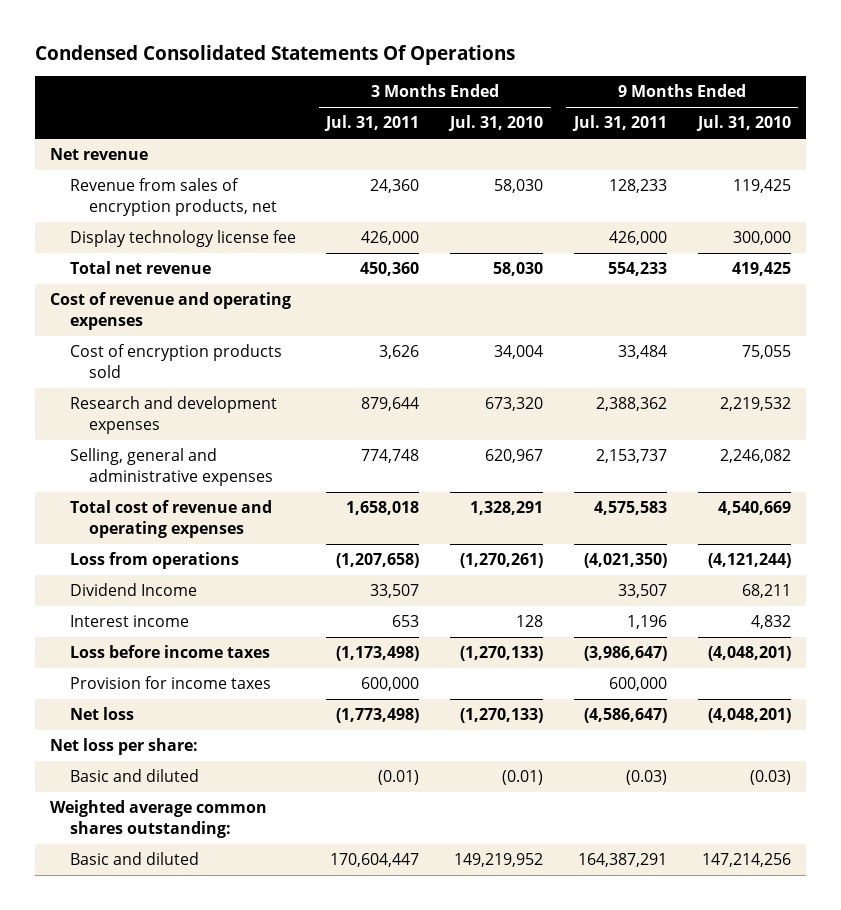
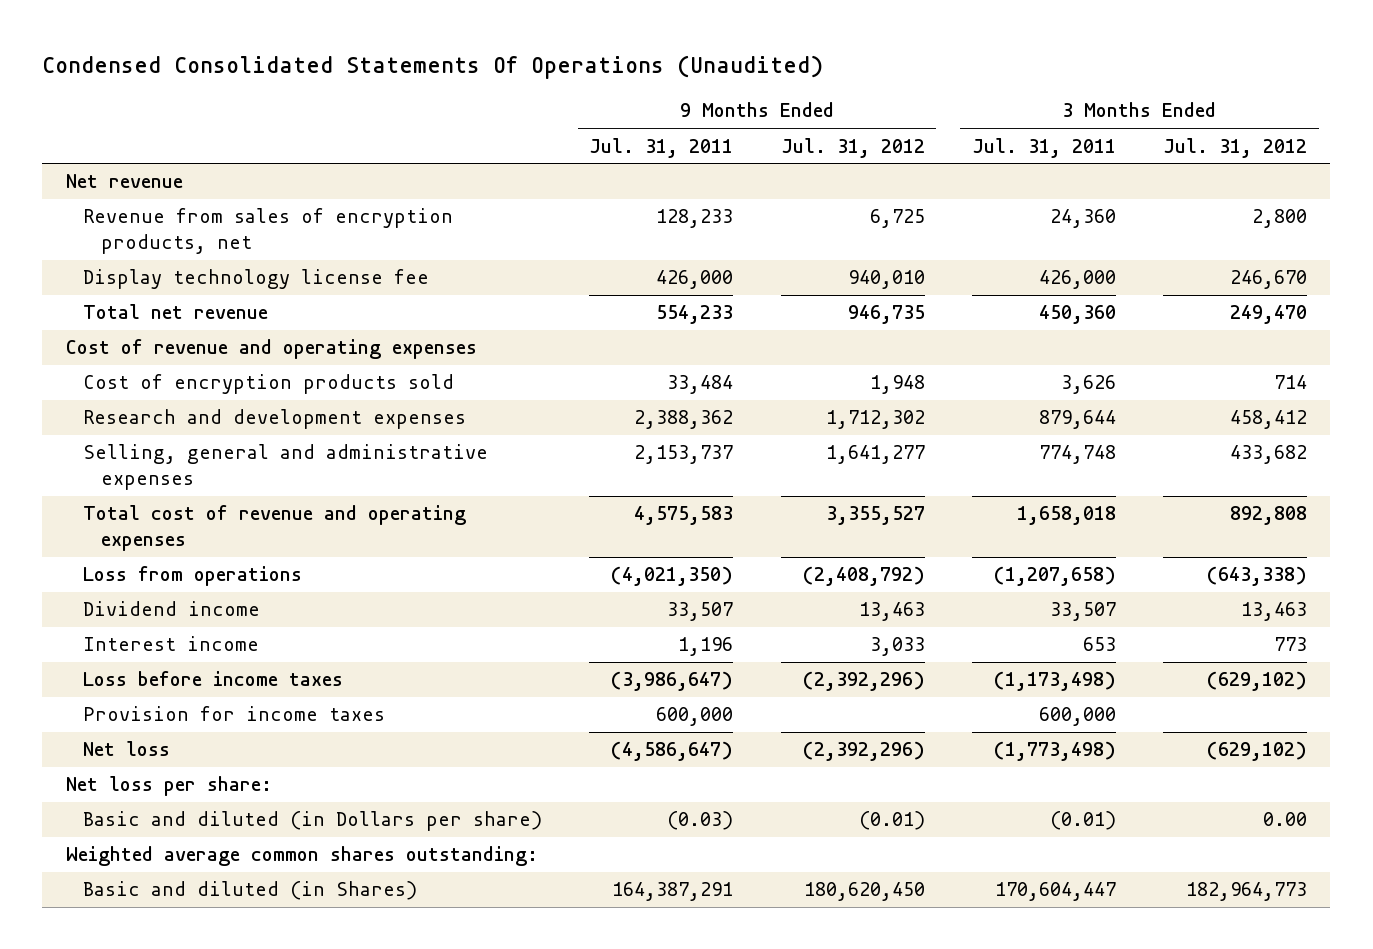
[34,44,515,65] Condensed Consolidated Statements Of Operations -> [42,55,824,80] Condensed Consolidated Statements Of Operations (Unaudited)
[448,115,544,132] Jul. 31, 2010 -> none
[695,115,791,132] Jul. 31, 2010 -> none
none -> [780,137,925,158] Jul. 31, 2012
none -> [1162,137,1307,158] Jul. 31, 2012
[69,583,197,597] Dividend Income -> [83,601,261,617] Dividend income
[69,769,199,783] Basic and diluted -> [83,811,543,832] Basic and diluted (in Dollars per share)
[69,852,199,866] Basic and diluted -> [83,881,418,901] Basic and diluted (in Shares)

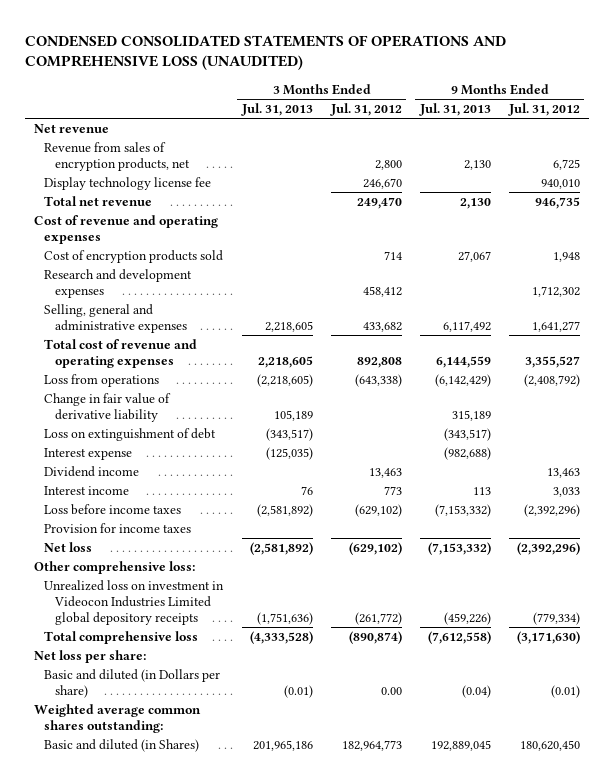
[42,55,824,80] Condensed Consolidated Statements Of Operations (Unaudited) -> [25,34,507,71] CONDENSED CONSOLIDATED STATEMENTS OF OPERATIONS AND COMPREHENSIVE LOSS (UNAUDITED)
[589,137,734,158] Jul. 31, 2011 -> none
[971,137,1116,158] Jul. 31, 2011 -> none
none -> [240,103,313,117] Jul. 31, 2013
none -> [418,103,491,117] Jul. 31, 2013
none -> [44,393,172,422] Change in fair value of derivative liability
none -> [44,428,217,442] Loss on extinguishment of debt
none -> [44,448,133,461] Interest expense
none -> [34,561,196,575] Other comprehensive loss:
none -> [44,580,225,625] Unrealized loss on investment in Videocon Industries Limited global depository receipts
none -> [44,631,199,645] Total comprehensive loss

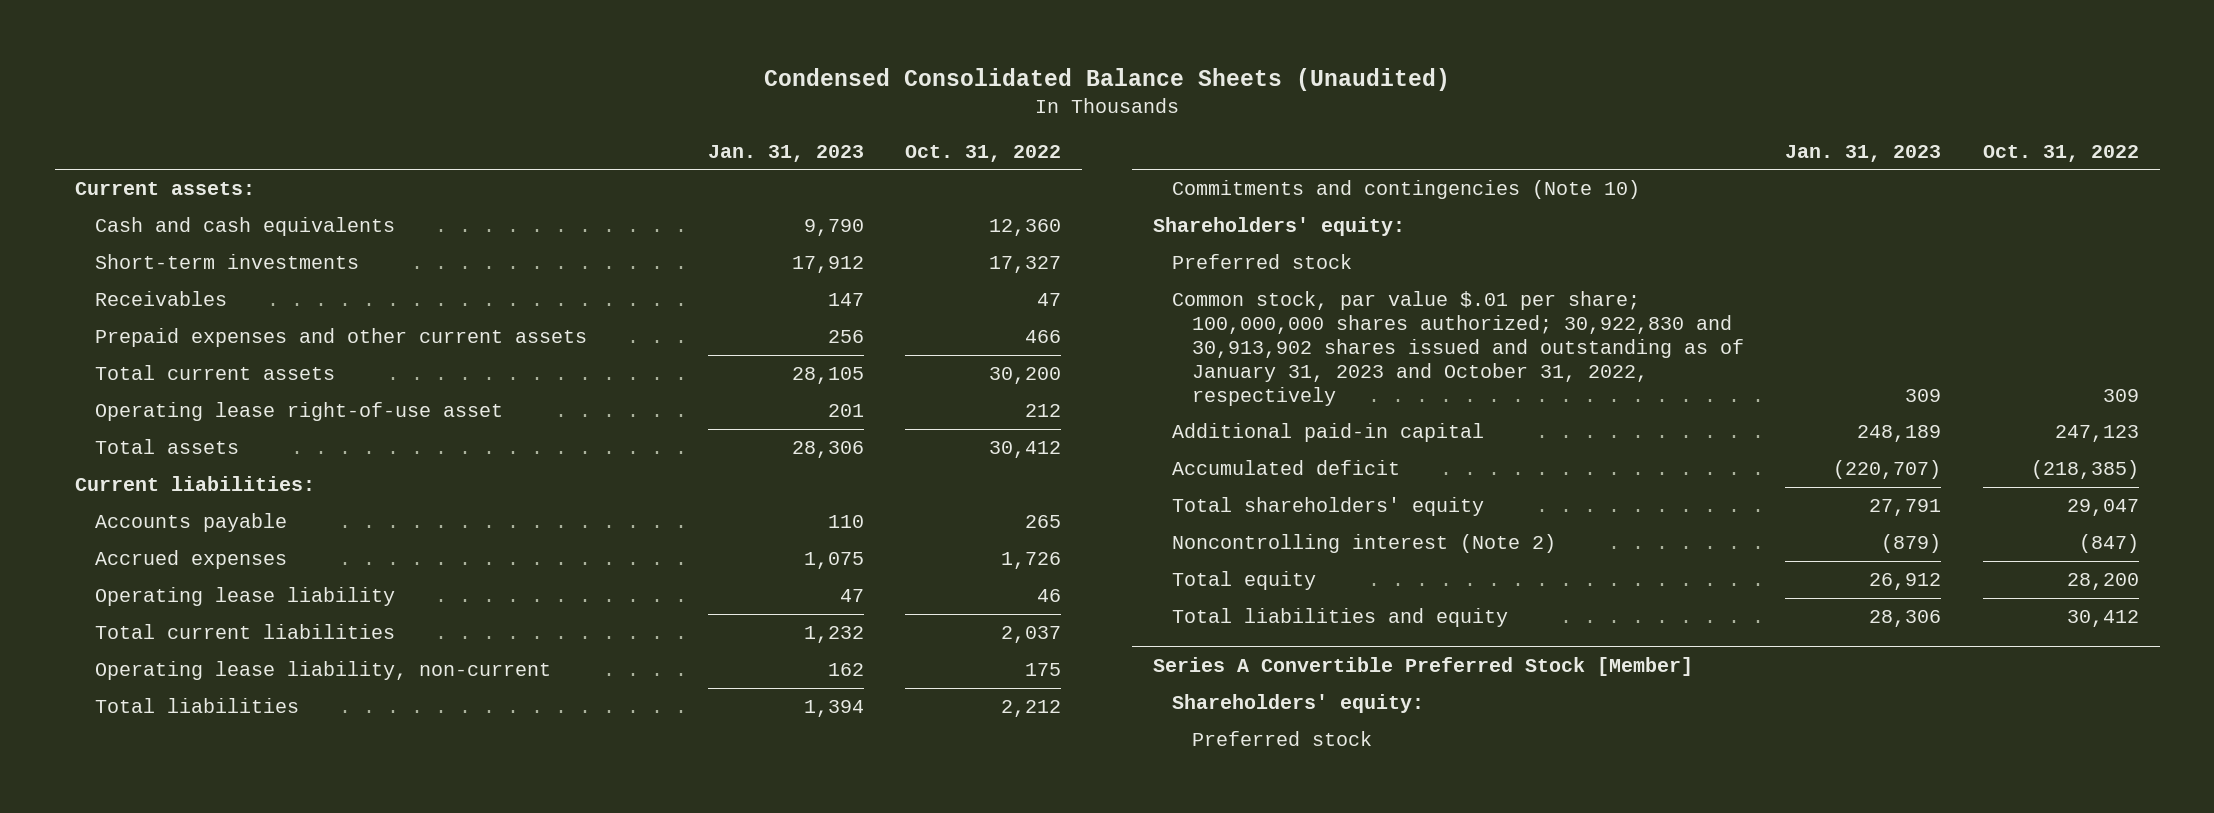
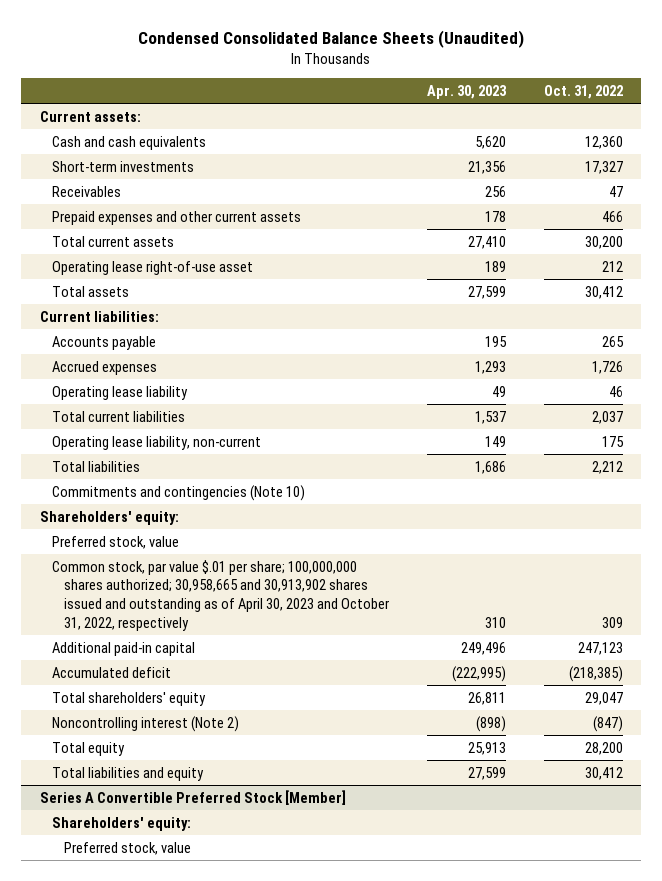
[707,144,864,162] Jan. 31, 2023 -> none
none -> [426,85,507,100] Apr. 30, 2023
[1172,253,1353,269] Preferred stock -> [52,535,180,549] Preferred stock, value
[1172,290,1744,406] Common stock, par value $.01 per share; 100,000,000 shares authorized; 30,922,830 and 30,913,902 shares issued and outstanding as of January 31, 2023 and October 31, 2022, respectively -> [52,559,390,631] Common stock, par value $.01 per share; 100,000,000 shares authorized; 30,958,665 and 30,913,902 shares issued and outstanding as of April 30, 2023 and October 31, 2022, respectively
[1191,730,1372,746] Preferred stock -> [64,841,192,855] Preferred stock, value

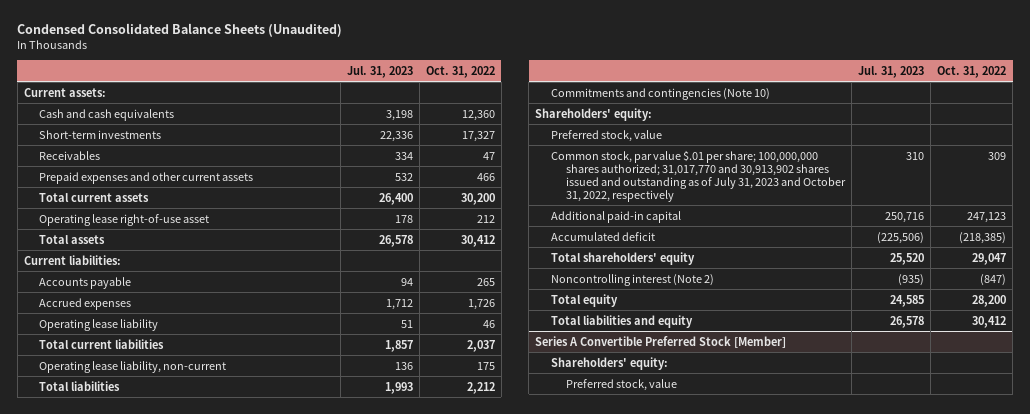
[426,85,507,100] Apr. 30, 2023 -> none
none -> [346,65,413,78] Jul. 31, 2023
[52,559,390,631] Common stock, par value $.01 per share; 100,000,000 shares authorized; 30,958,665 and 30,913,902 shares issued and outstanding as of April 30, 2023 and October 31, 2022, respectively -> [550,149,846,202] Common stock, par value $.01 per share; 100,000,000 shares authorized; 31,017,770 and 30,913,902 shares issued and outstanding as of July 31, 2023 and October 31, 2022, respectively

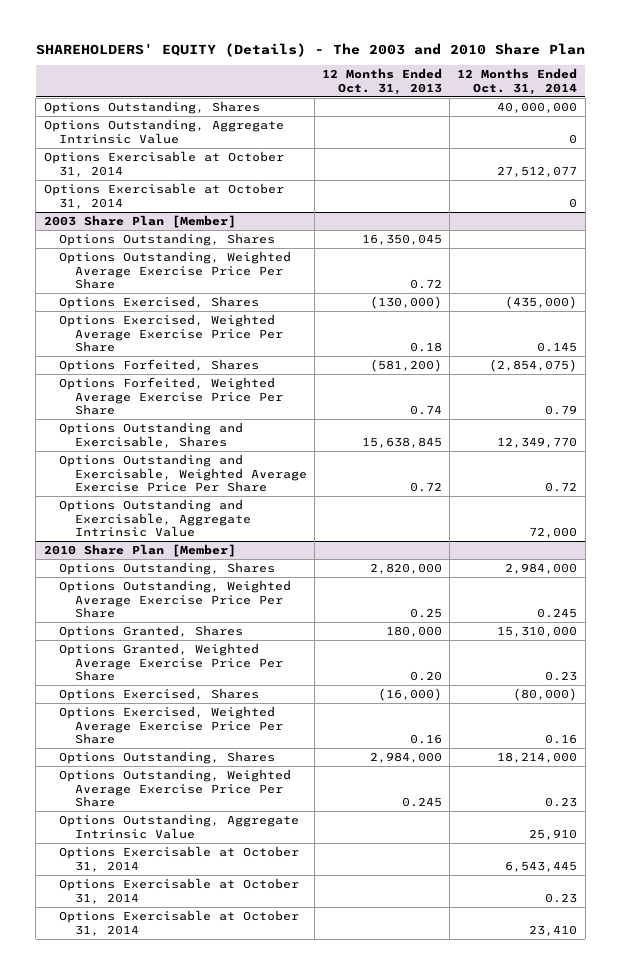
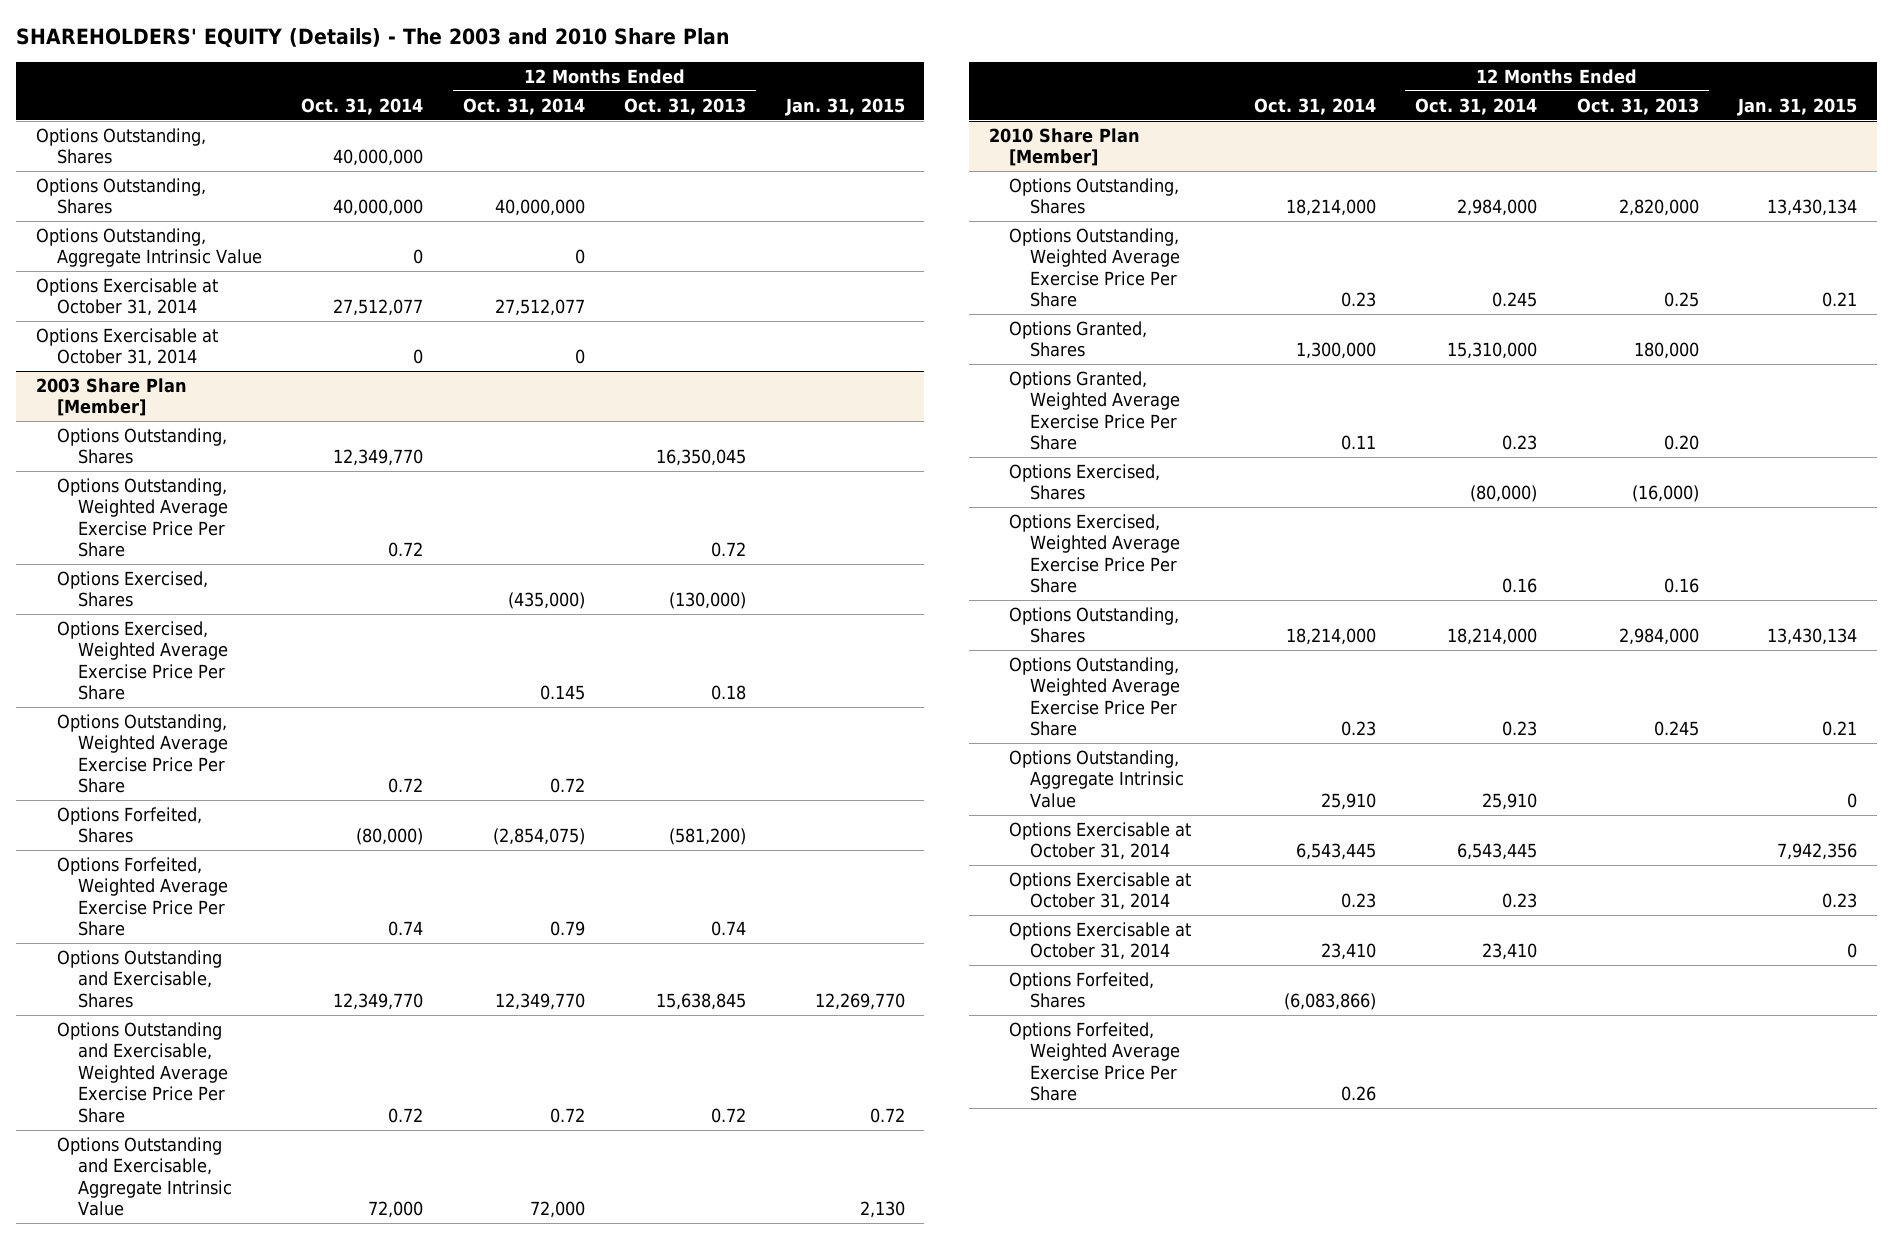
none -> [301,97,424,115] Oct. 31, 2014
none -> [784,97,905,116] Jan. 31, 2015
none -> [36,127,207,165] Options Outstanding, Shares
none -> [57,713,228,794] Options Outstanding, Weighted Average Exercise Price Per Share
none -> [1009,971,1155,1009] Options Forfeited, Shares
none -> [1009,1021,1181,1102] Options Forfeited, Weighted Average Exercise Price Per Share

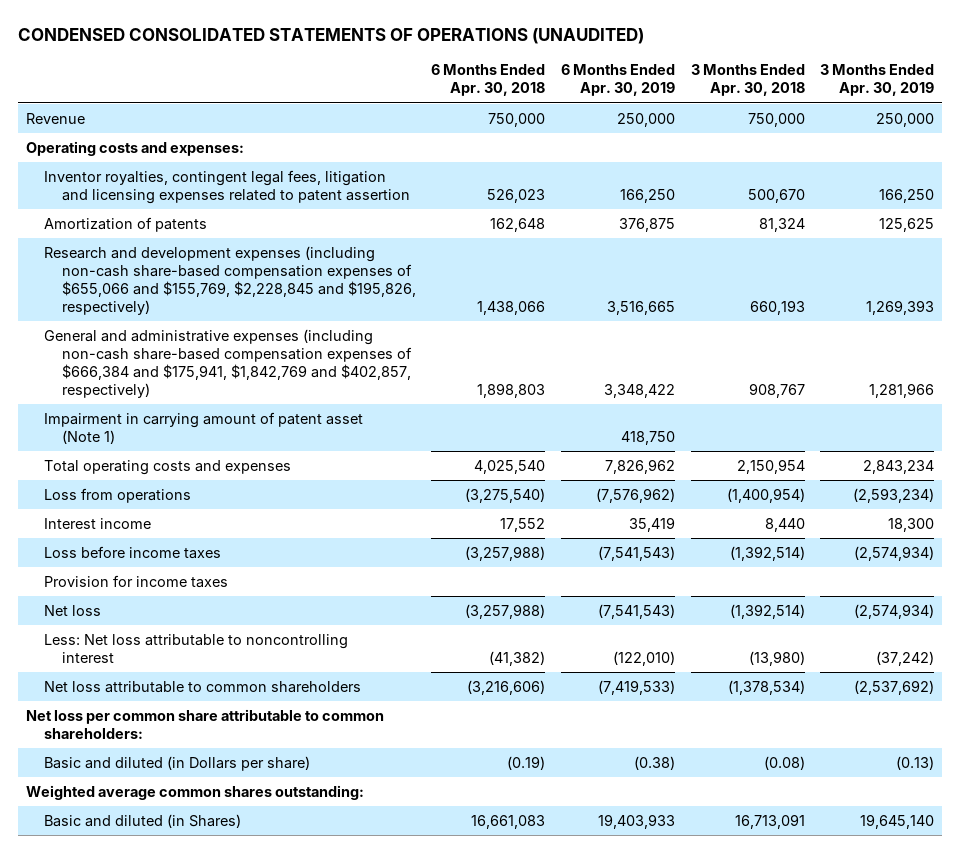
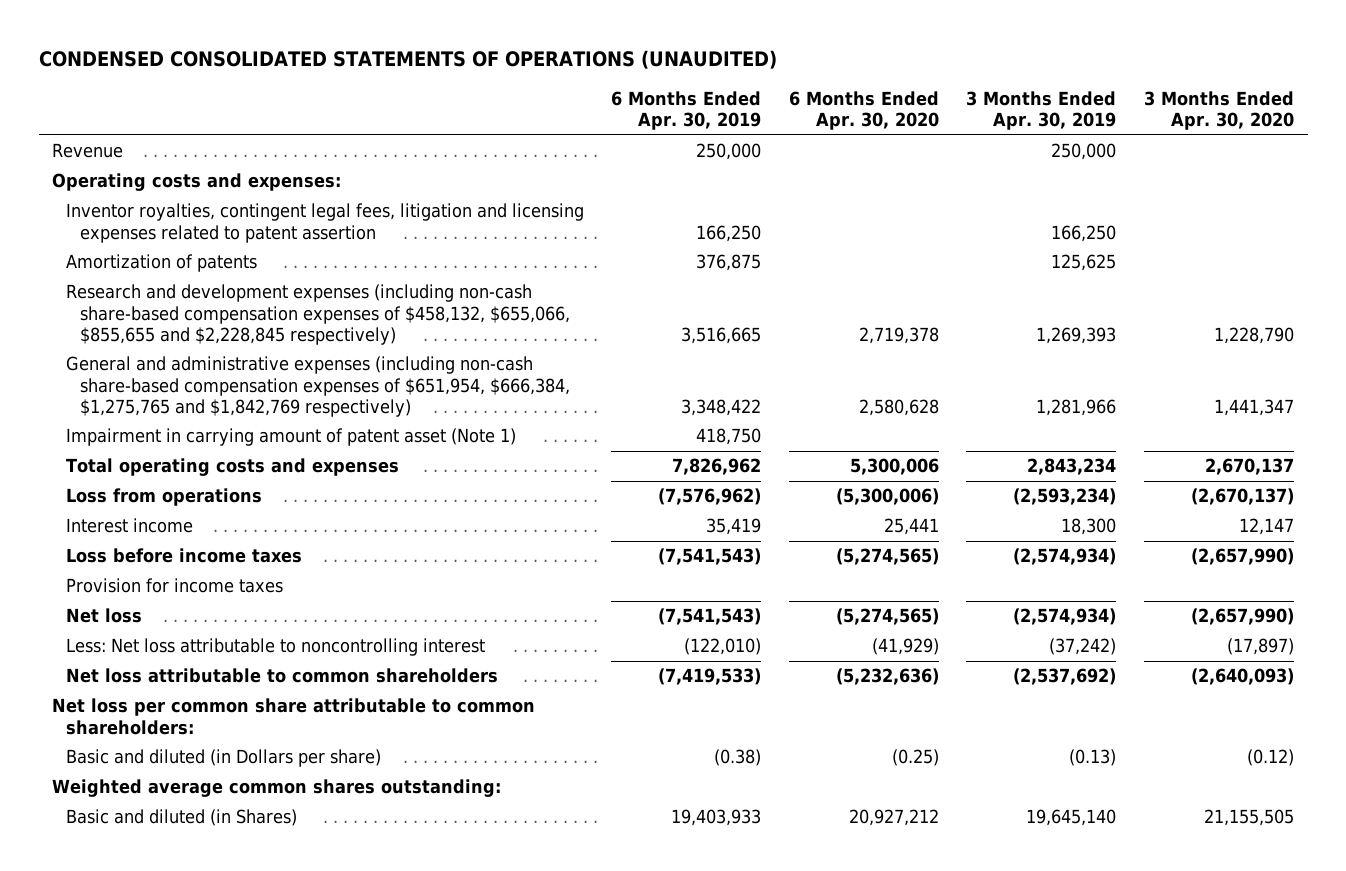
[431,64,546,97] 6 Months Ended Apr. 30, 2018 -> none
[690,64,805,97] 3 Months Ended Apr. 30, 2018 -> none
none -> [788,90,939,130] 6 Months Ended Apr. 30, 2020
none -> [1143,90,1294,130] 3 Months Ended Apr. 30, 2020
[43,245,416,316] Research and development expenses (including non-cash share-based compensation expenses of $655,066 and $155,769, $2,228,845 and $195,826, respectively) -> [66,284,570,345] Research and development expenses (including non-cash share-based compensation expenses of $458,132, $655,066, $855,655 and $2,228,845 respectively)
[43,328,412,399] General and administrative expenses (including non-cash share-based compensation expenses of $666,384 and $175,941, $1,842,769 and $402,857, respectively) -> [66,356,570,417] General and administrative expenses (including non-cash share-based compensation expenses of $651,954, $666,384, $1,275,765 and $1,842,769 respectively)

